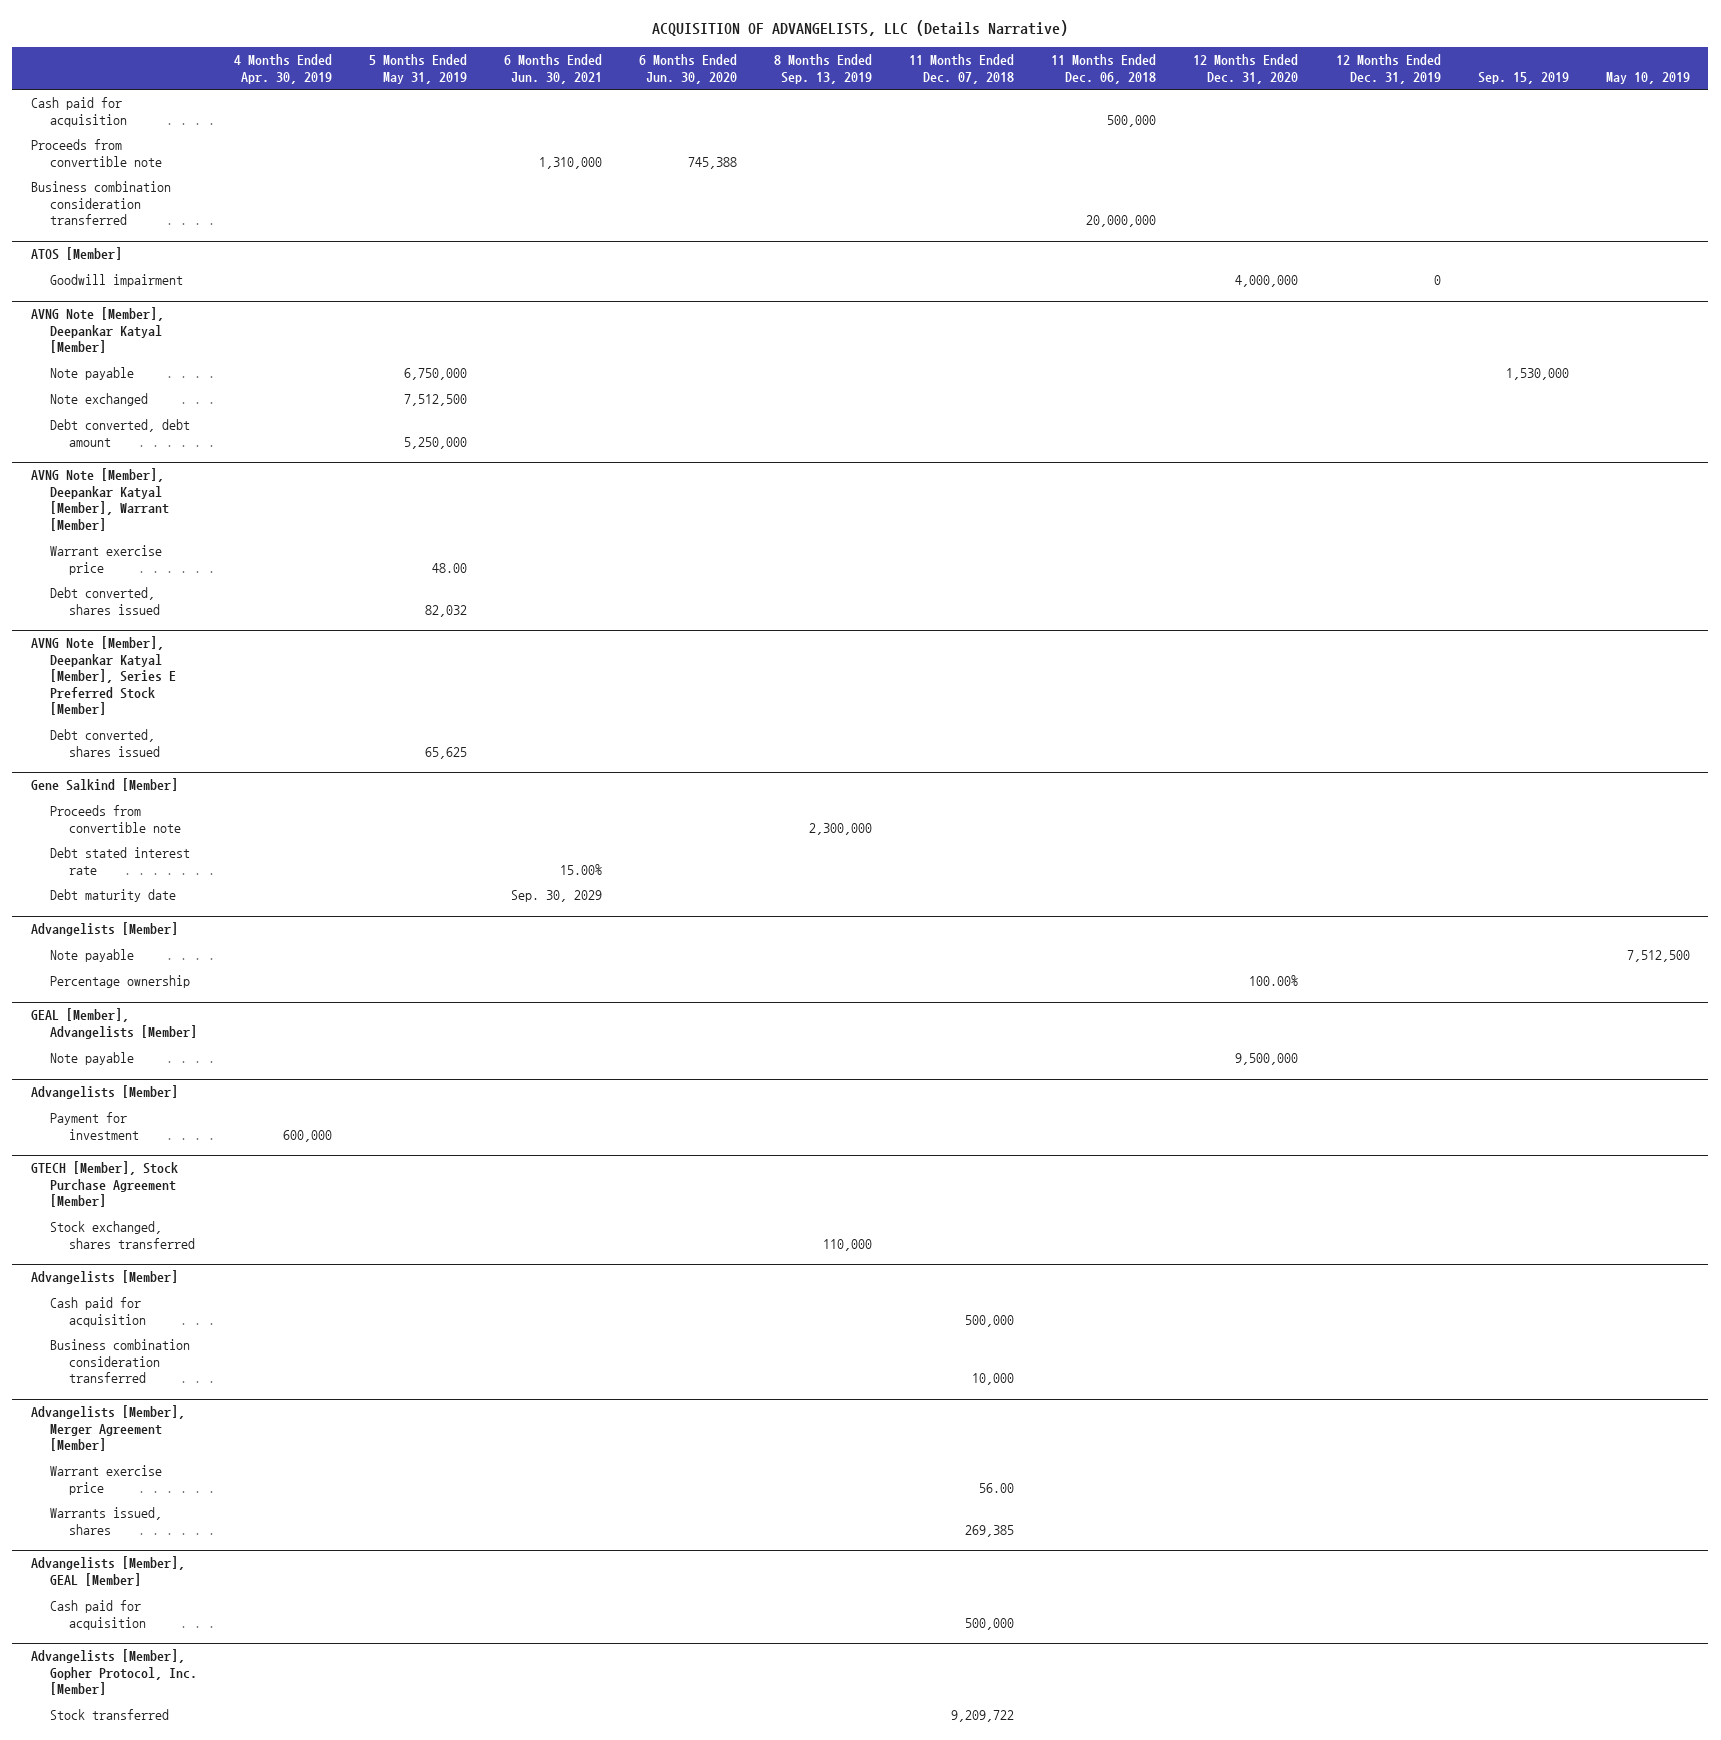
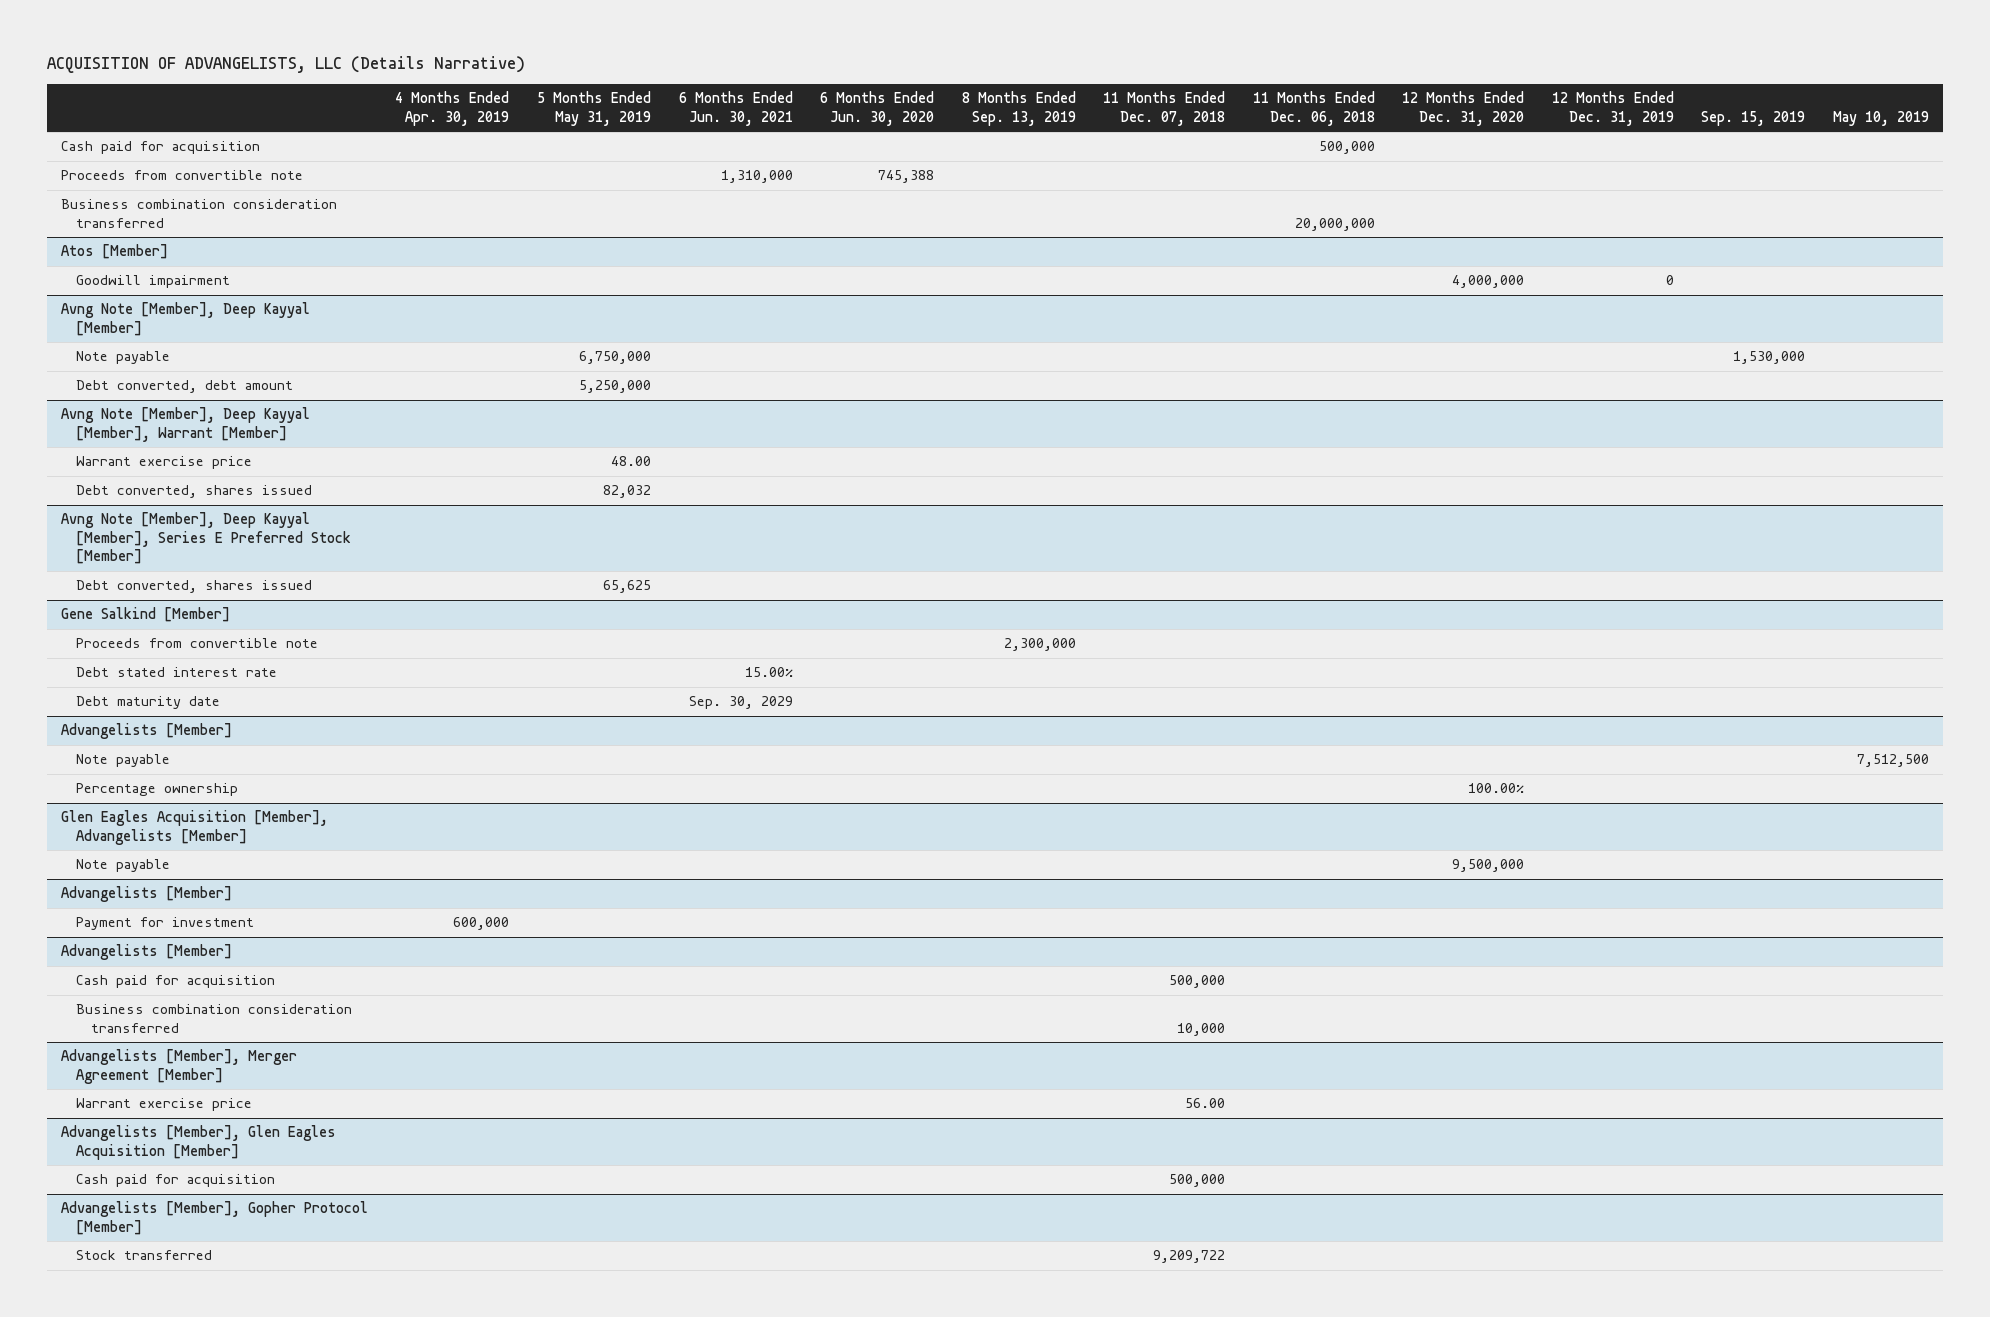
[30,247,122,261] ATOS [Member] -> [60,244,168,260] Atos [Member]
[30,307,164,354] AVNG Note [Member], Deepankar Katyal [Member] -> [60,302,310,336] Avng Note [Member], Deep Kayyal [Member]
[49,393,148,407] Note exchanged -> none
[30,468,169,531] AVNG Note [Member], Deepankar Katyal [Member], Warrant [Member] -> [60,407,310,442] Avng Note [Member], Deep Kayyal [Member], Warrant [Member]
[30,636,176,716] AVNG Note [Member], Deepankar Katyal [Member], Series E Preferred Stock [Member] -> [60,512,351,565] Avng Note [Member], Deep Kayyal [Member], Series E Preferred Stock [Member]
[30,1008,197,1039] GEAL [Member], Advangelists [Member] -> [60,810,328,845] Glen Eagles Acquisition [Member], Advangelists [Member]
[30,1161,178,1208] GTECH [Member], Stock Purchase Agreement [Member] -> none
[49,1221,195,1249] Stock exchanged, shares transferred -> none
[49,1507,162,1535] Warrants issued, shares -> none
[30,1556,185,1586] Advangelists [Member], GEAL [Member] -> [60,1125,336,1160] Advangelists [Member], Glen Eagles Acquisition [Member]
[30,1649,197,1696] Advangelists [Member], Gopher Protocol, Inc. [Member] -> [60,1201,368,1235] Advangelists [Member], Gopher Protocol [Member]

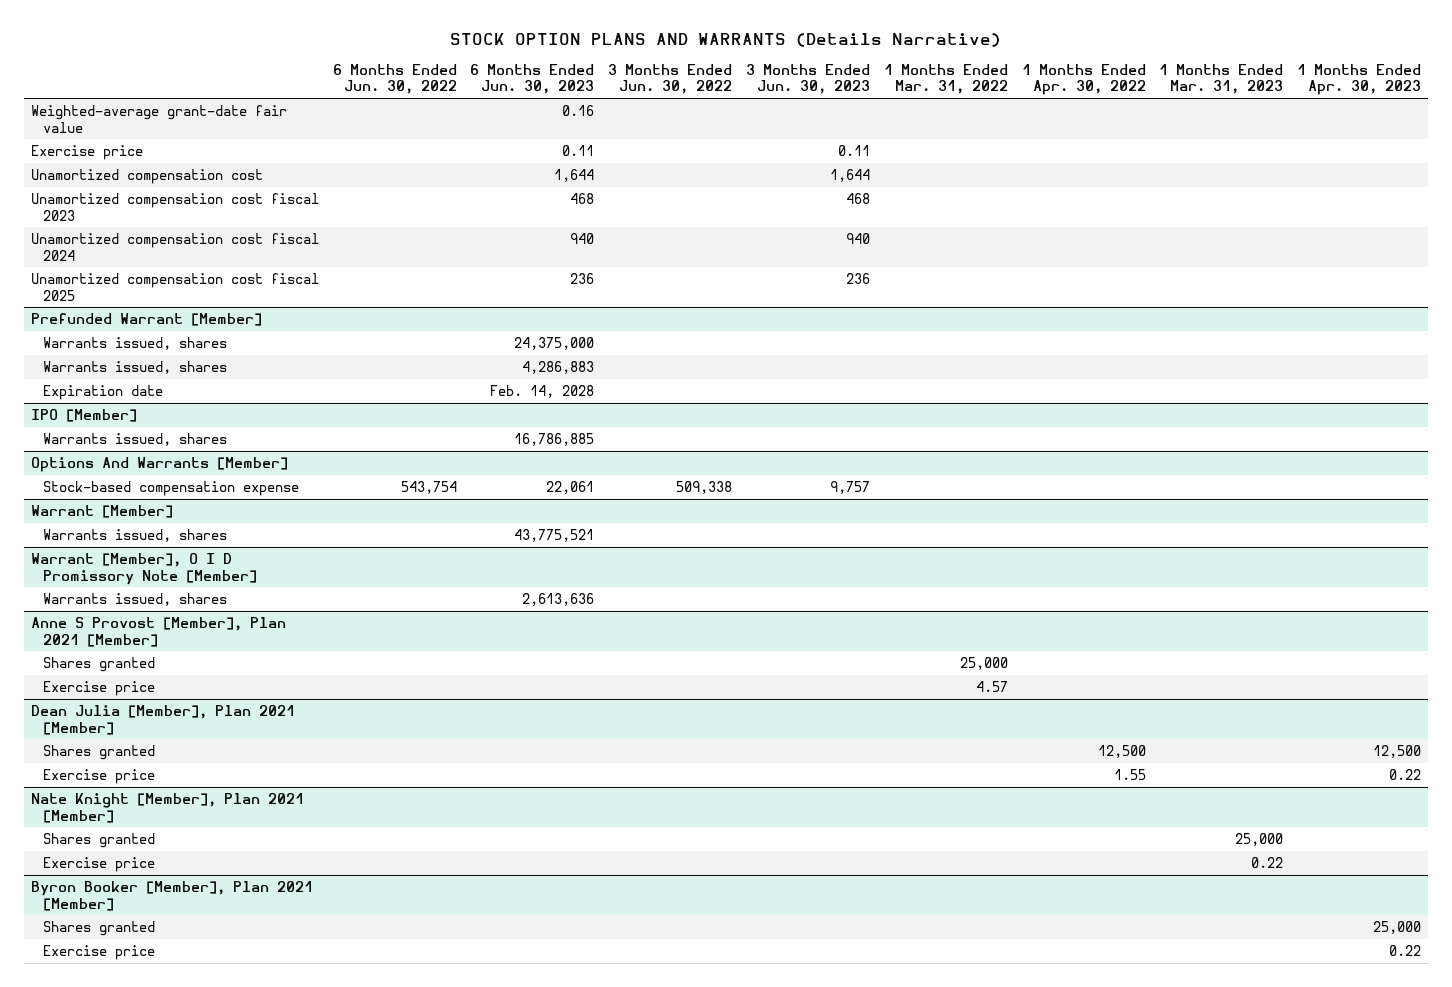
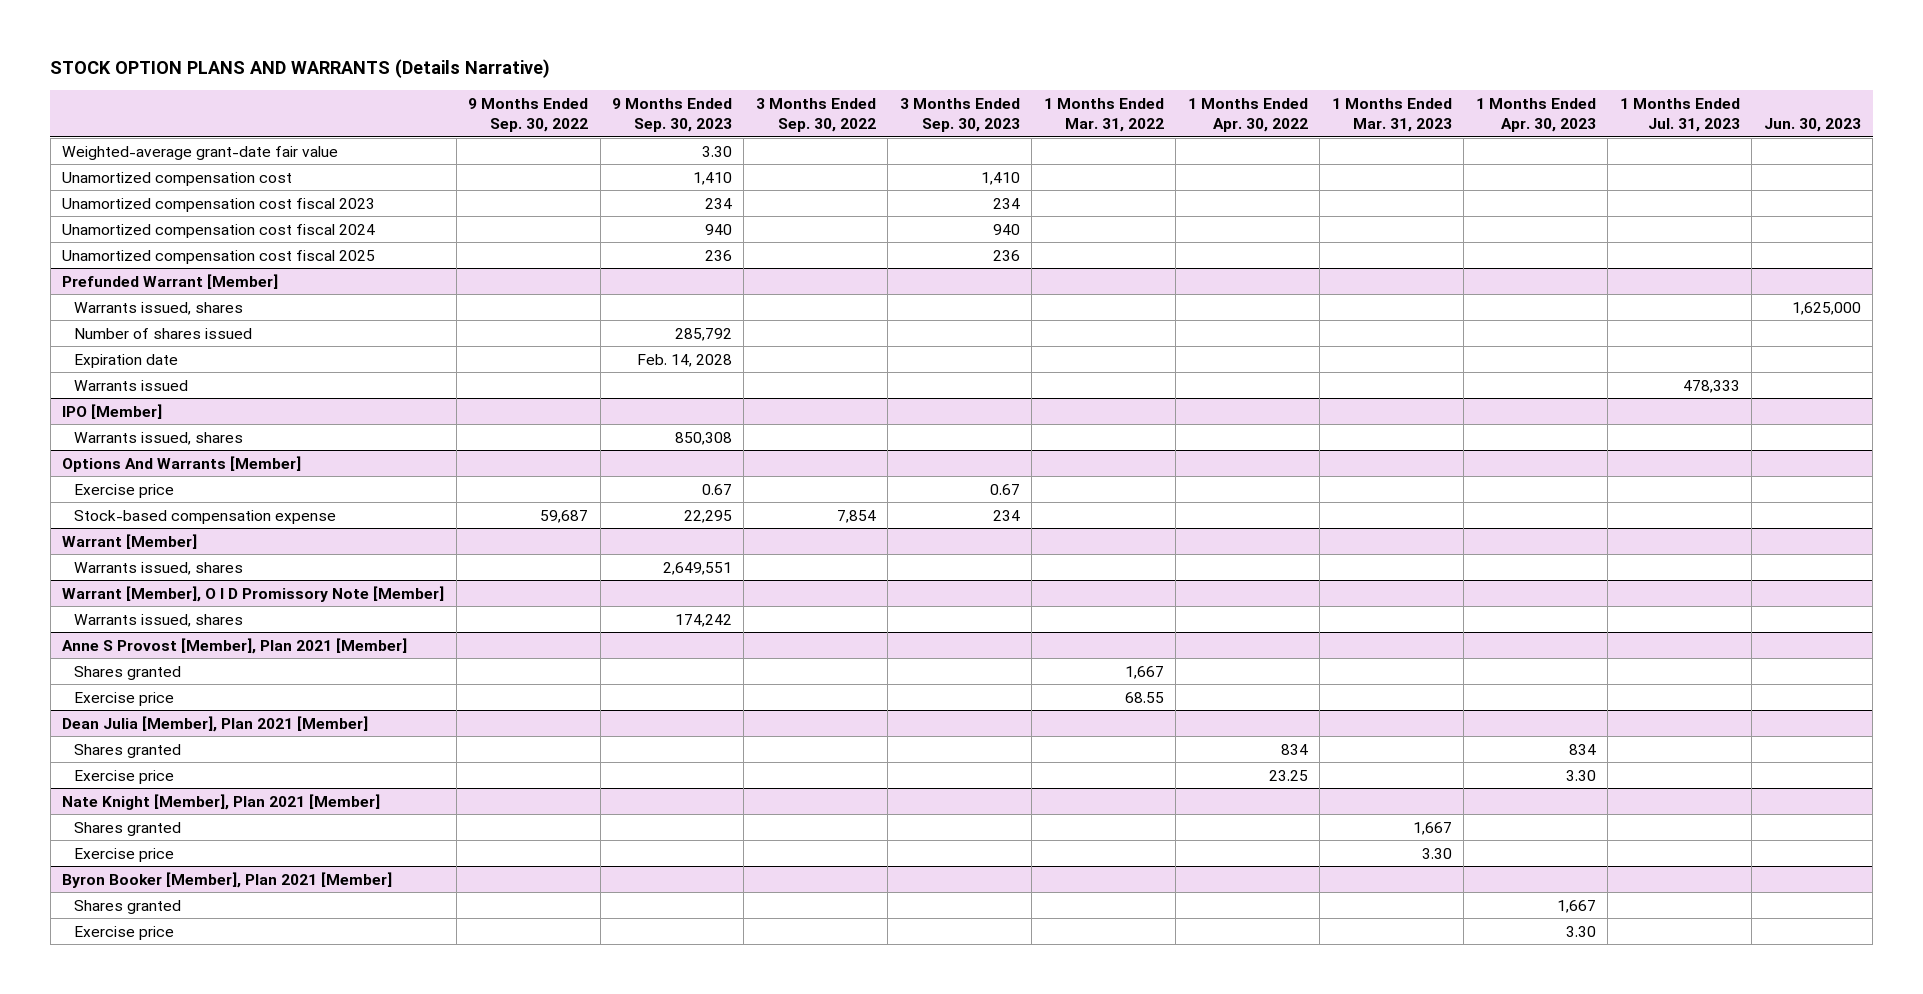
[332,64,457,95] 6 Months Ended Jun. 30, 2022 -> none
[470,64,595,95] 6 Months Ended Jun. 30, 2023 -> none
[608,64,733,95] 3 Months Ended Jun. 30, 2022 -> none
[745,64,870,95] 3 Months Ended Jun. 30, 2023 -> none
none -> [468,97,589,133] 9 Months Ended Sep. 30, 2022
none -> [611,97,732,133] 9 Months Ended Sep. 30, 2023
none -> [755,97,876,133] 3 Months Ended Sep. 30, 2022
none -> [899,97,1020,133] 3 Months Ended Sep. 30, 2023
none -> [1619,97,1740,133] 1 Months Ended Jul. 31, 2023
none -> [1763,118,1861,133] Jun. 30, 2023
[30,145,143,161] Exercise price -> none
[42,361,227,375] Warrants issued, shares -> [73,327,252,339] Number of shares issued
none -> [73,379,188,391] Warrants issued
none -> [73,483,174,498] Exercise price
[959,657,1008,671] 25,000 -> [1124,665,1164,679] 1,667
[975,681,1008,693] 4.57 -> [1124,691,1164,703] 68.55
[1097,745,1146,759] 12,500 -> [1280,743,1308,755] 834
[1373,745,1422,759] 12,500 -> [1568,743,1596,755] 834
[1113,769,1146,781] 1.55 -> [1268,769,1308,781] 23.25
[1389,769,1422,781] 0.22 -> [1565,769,1596,781] 3.30
[1235,833,1284,847] 25,000 -> [1412,821,1452,835] 1,667
[1251,857,1284,869] 0.22 -> [1421,847,1452,859] 3.30
[1373,921,1422,935] 25,000 -> [1556,899,1596,913] 1,667
[1389,945,1422,957] 0.22 -> [1565,925,1596,937] 3.30

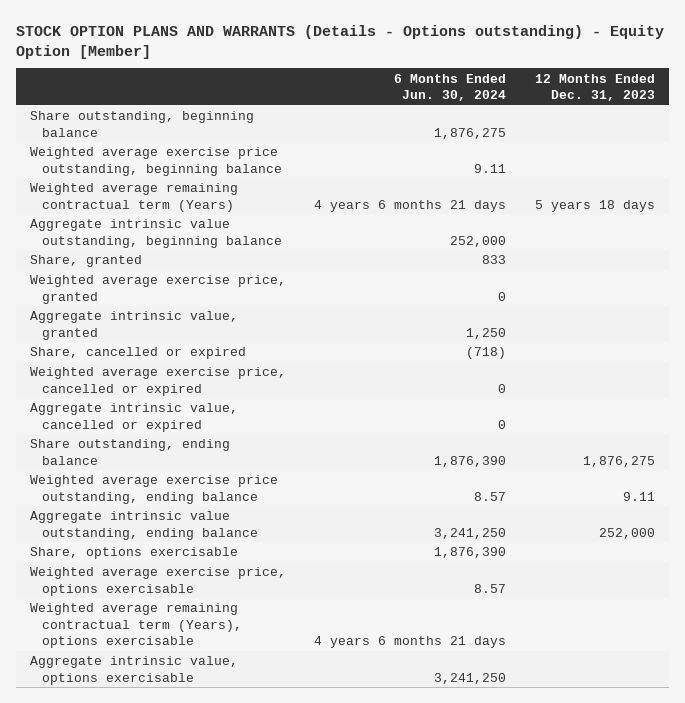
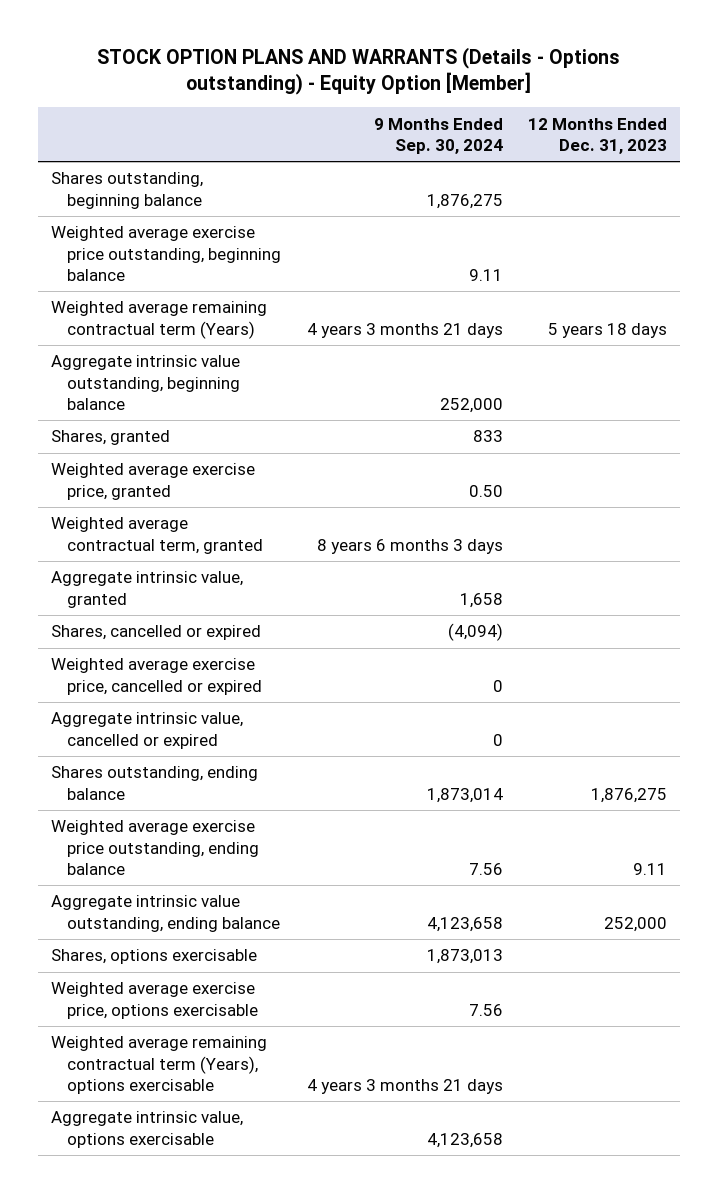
[394,73,507,102] 6 Months Ended Jun. 30, 2024 -> none
none -> [373,117,503,154] 9 Months Ended Sep. 30, 2024
[29,111,254,137] Share outstanding, beginning balance -> [51,172,204,209] Shares outstanding, beginning balance
[29,255,142,268] Share, granted -> [51,430,171,446] Shares, granted
none -> [51,517,263,554] Weighted average contractual term, granted
[29,347,246,360] Share, cancelled or expired -> [51,625,262,641] Shares, cancelled or expired
[29,439,230,465] Share outstanding, ending balance -> [51,766,259,800] Shares outstanding, ending balance
[29,547,238,560] Share, options exercisable -> [51,949,258,965] Shares, options exercisable

